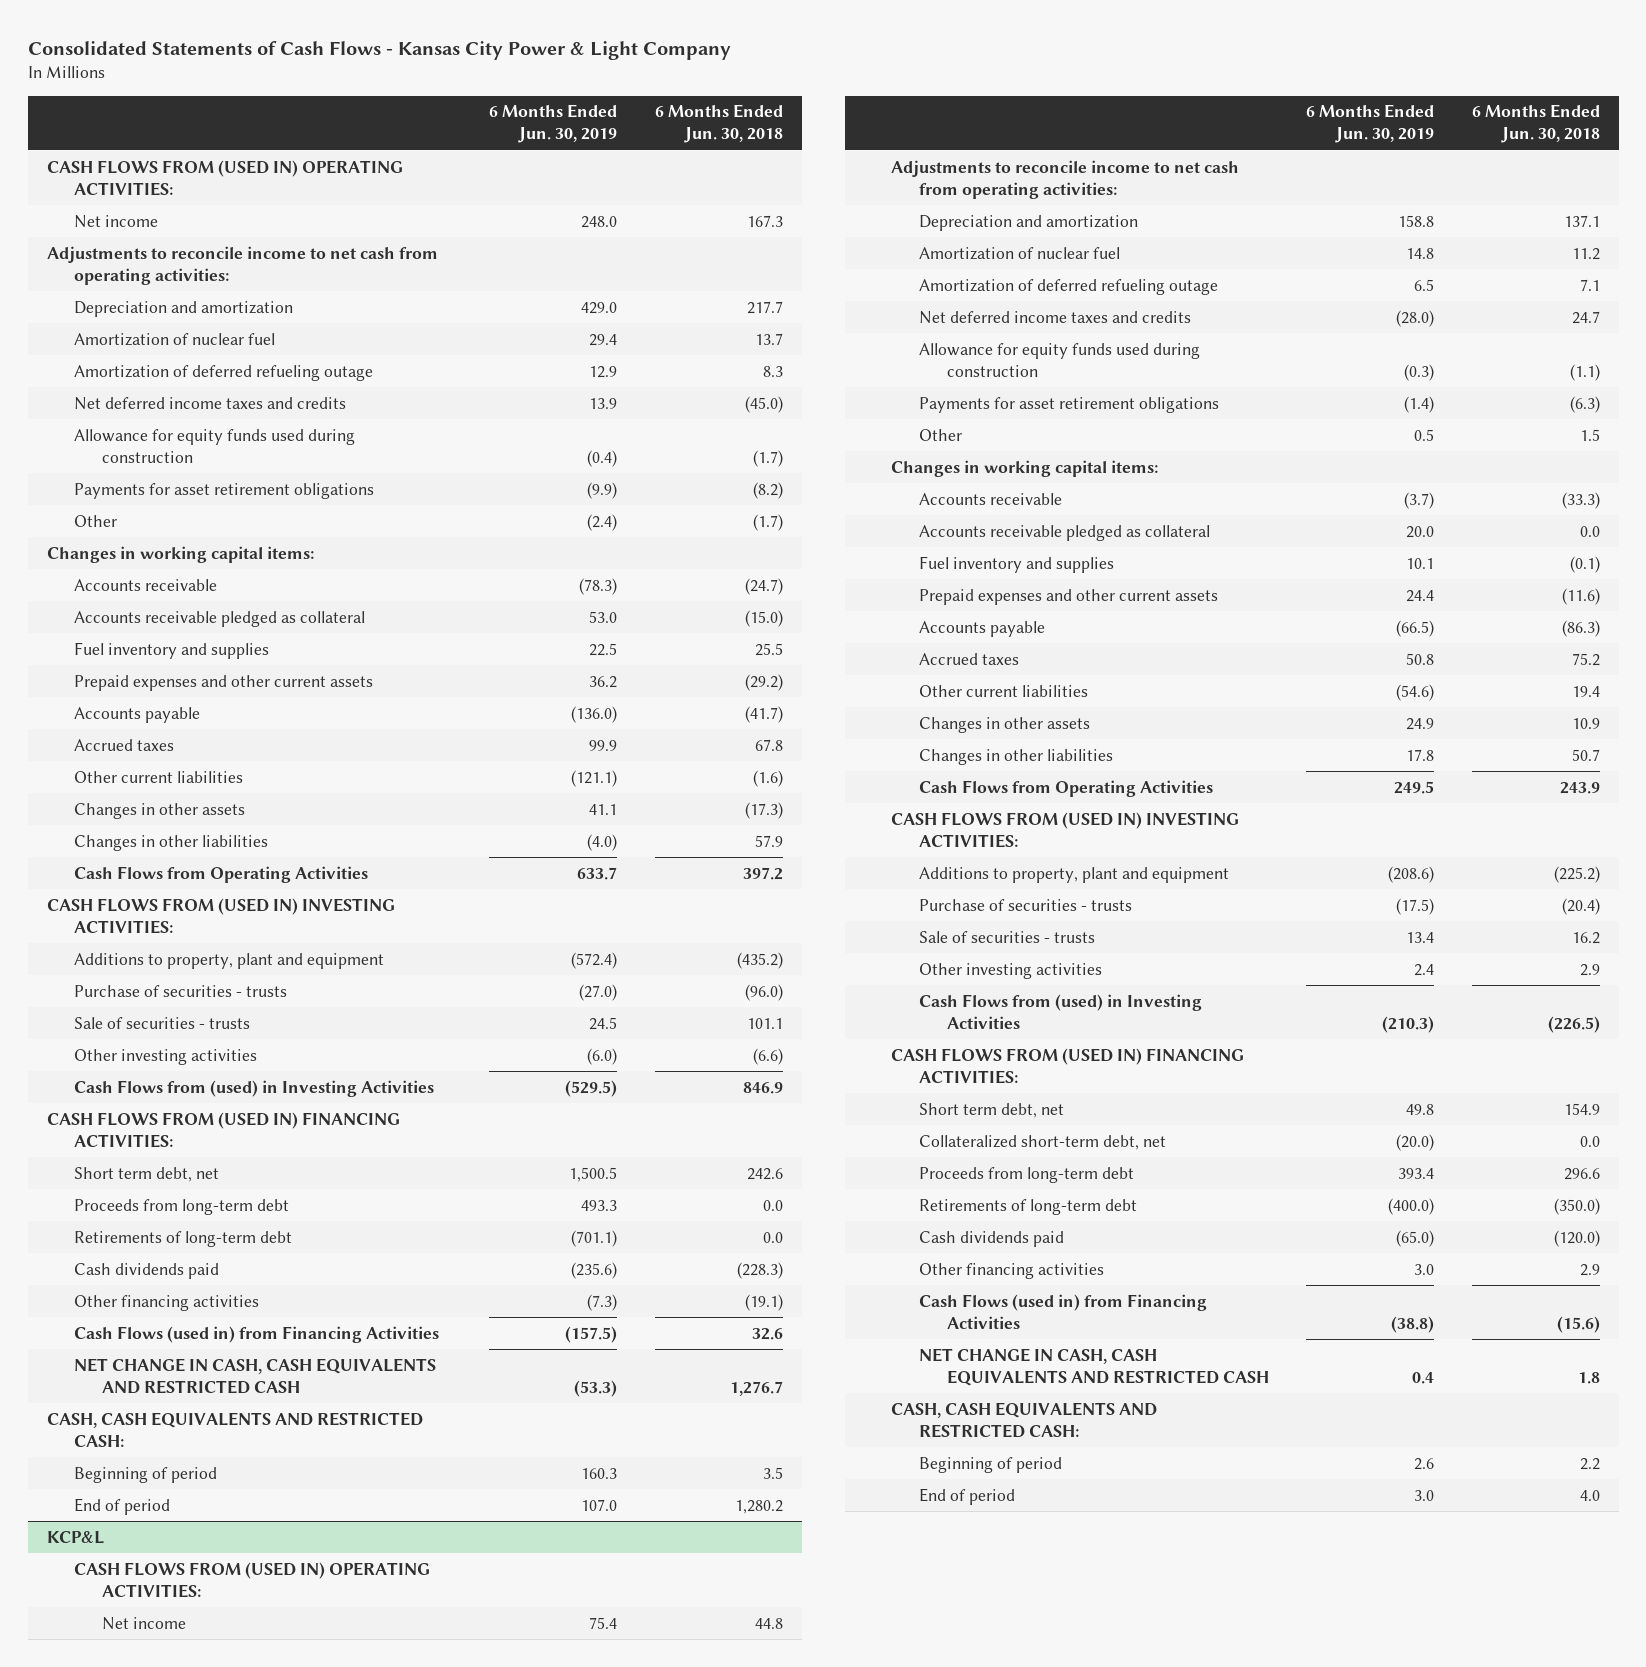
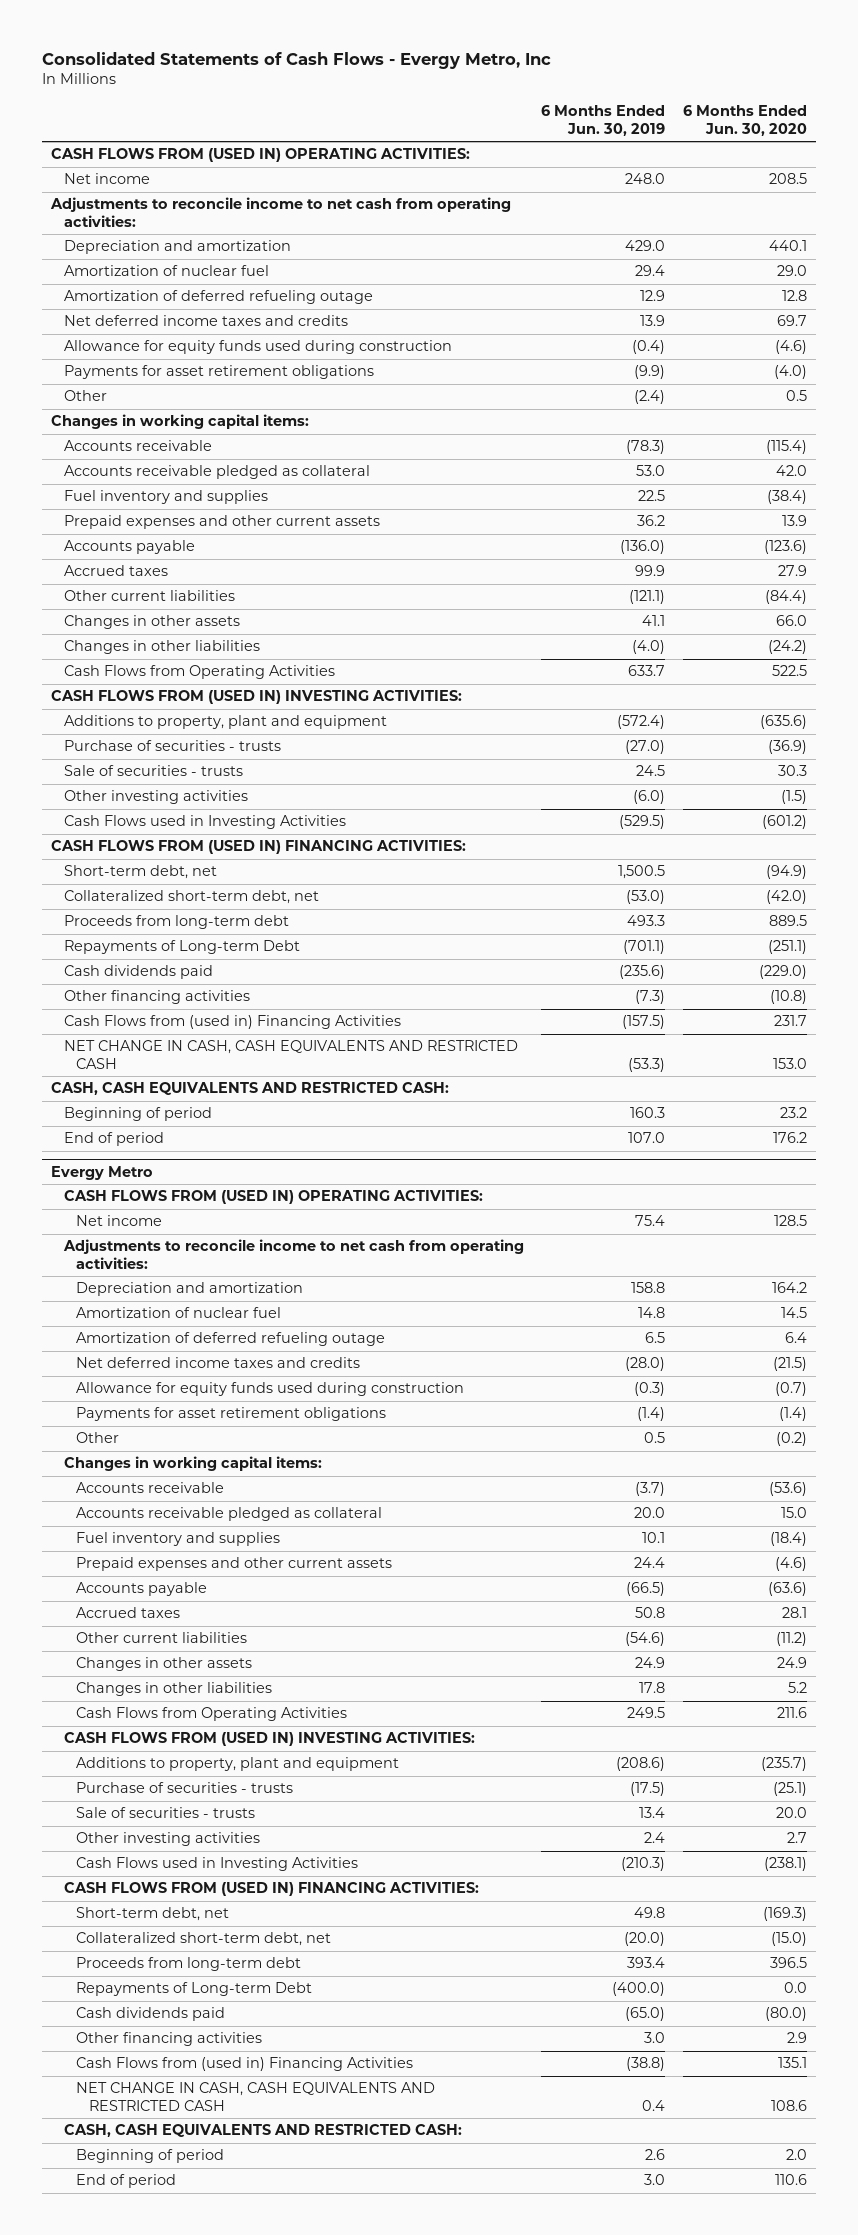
[27,40,731,60] Consolidated Statements of Cash Flows - Kansas City Power & Light Company -> [42,51,552,69] Consolidated Statements of Cash Flows - Evergy Metro, Inc
[654,104,783,144] 6 Months Ended Jun. 30, 2018 -> none
none -> [682,105,807,136] 6 Months Ended Jun. 30, 2020
[74,1079,435,1097] Cash Flows from (used) in Investing Activities -> [63,815,346,830] Cash Flows used in Investing Activities
[74,1166,220,1182] Short term debt, net -> [63,865,217,880] Short-term debt, net
none -> [63,890,319,905] Collateralized short-term debt, net
[74,1230,293,1247] Retirements of long-term debt -> [63,940,300,955] Repayments of Long-term Debt
[74,1325,440,1343] Cash Flows (used in) from Financing Activities -> [63,1015,401,1030] Cash Flows from (used in) Financing Activities
[46,1530,104,1544] KCP&L -> none
none -> [51,1166,154,1181] Evergy Metro
[918,993,1202,1029] Cash Flows from (used) in Investing Activities -> [76,1857,359,1872] Cash Flows used in Investing Activities
[918,1102,1064,1118] Short term debt, net -> [76,1907,230,1922] Short-term debt, net
[918,1198,1137,1215] Retirements of long-term debt -> [76,1982,313,1997] Repayments of Long-term Debt
[918,1293,1207,1329] Cash Flows (used in) from Financing Activities -> [76,2057,414,2072] Cash Flows from (used in) Financing Activities

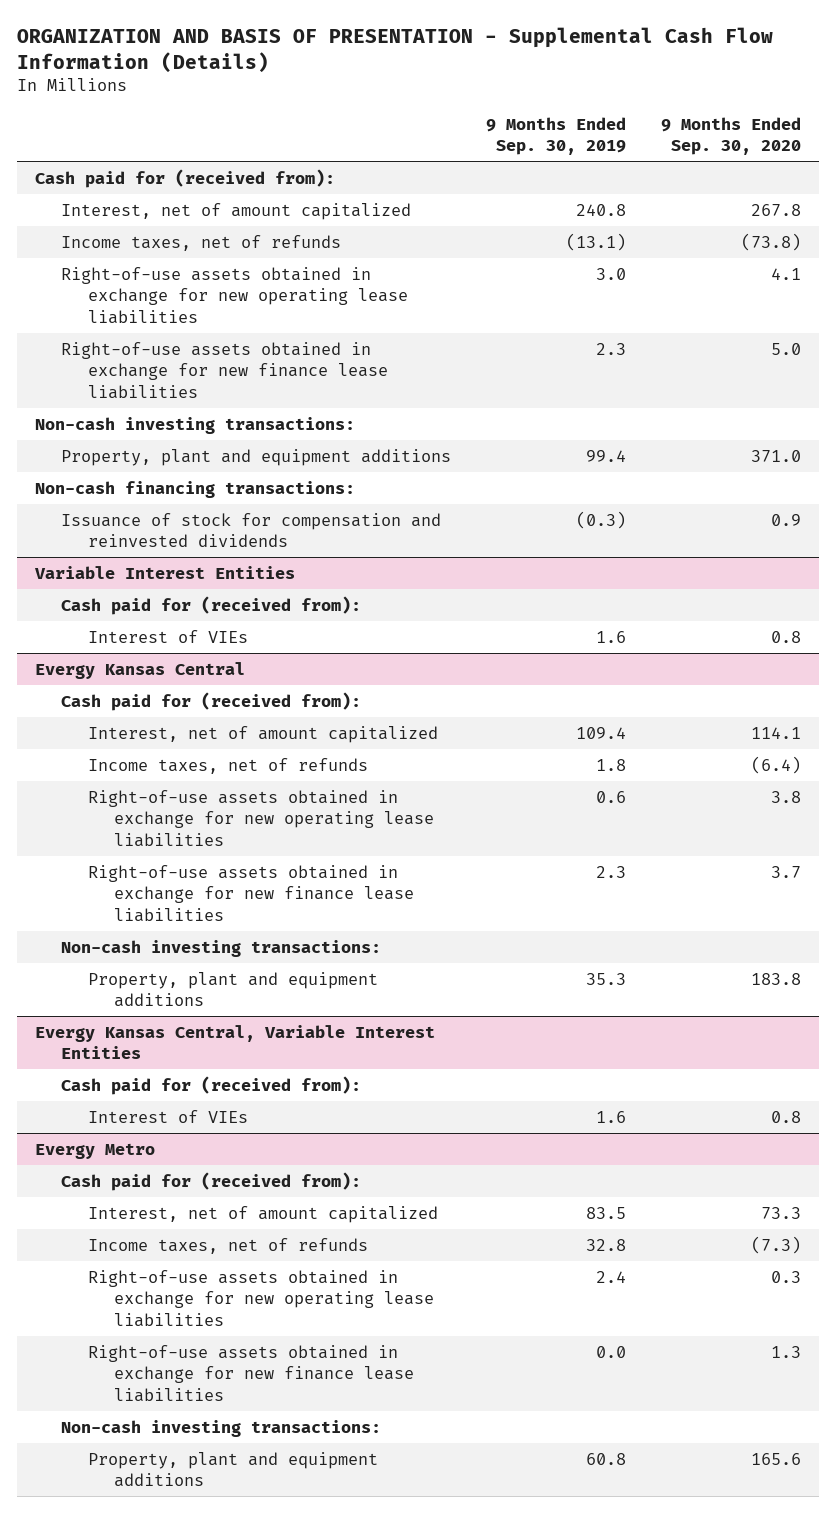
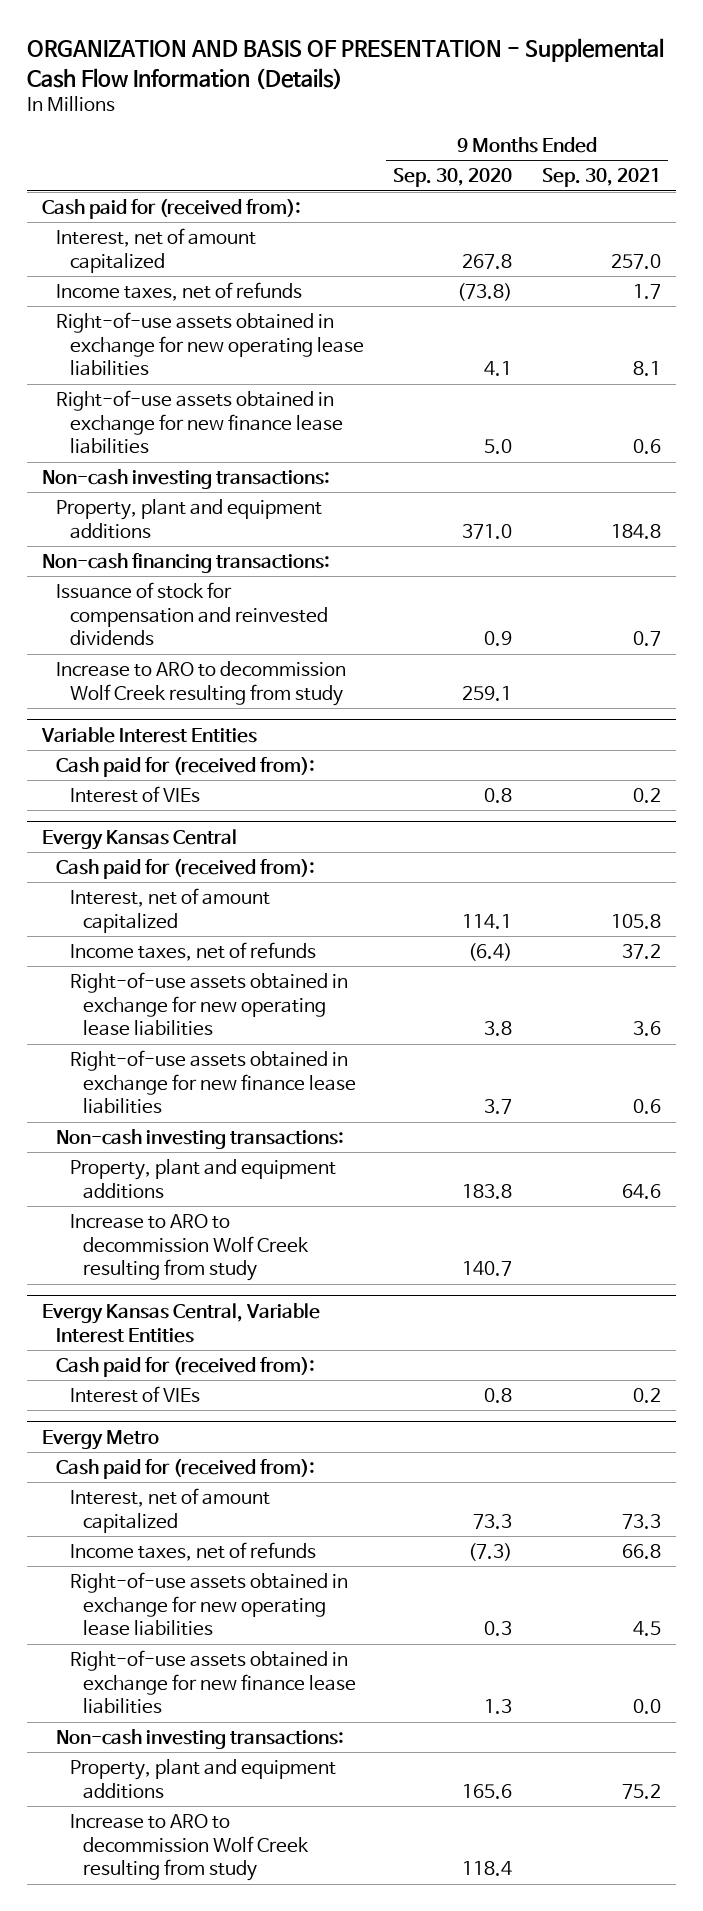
[486,116,627,155] 9 Months Ended Sep. 30, 2019 -> none
none -> [541,168,661,188] Sep. 30, 2021
none -> [55,660,346,706] Increase to ARO to decommission Wolf Creek resulting from study
none -> [69,1213,310,1282] Increase to ARO to decommission Wolf Creek resulting from study
none -> [69,1813,310,1882] Increase to ARO to decommission Wolf Creek resulting from study

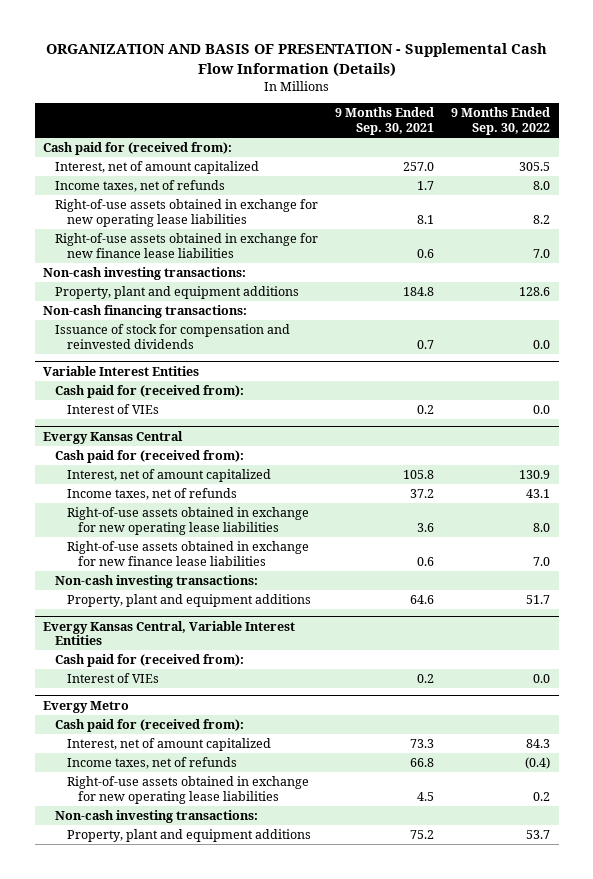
[393,168,513,188] Sep. 30, 2020 -> none
none -> [451,107,551,136] 9 Months Ended Sep. 30, 2022
[55,660,346,706] Increase to ARO to decommission Wolf Creek resulting from study -> none
[69,1213,310,1282] Increase to ARO to decommission Wolf Creek resulting from study -> none
[69,1649,357,1715] Right-of-use assets obtained in exchange for new finance lease liabilities -> none
[69,1813,310,1882] Increase to ARO to decommission Wolf Creek resulting from study -> none

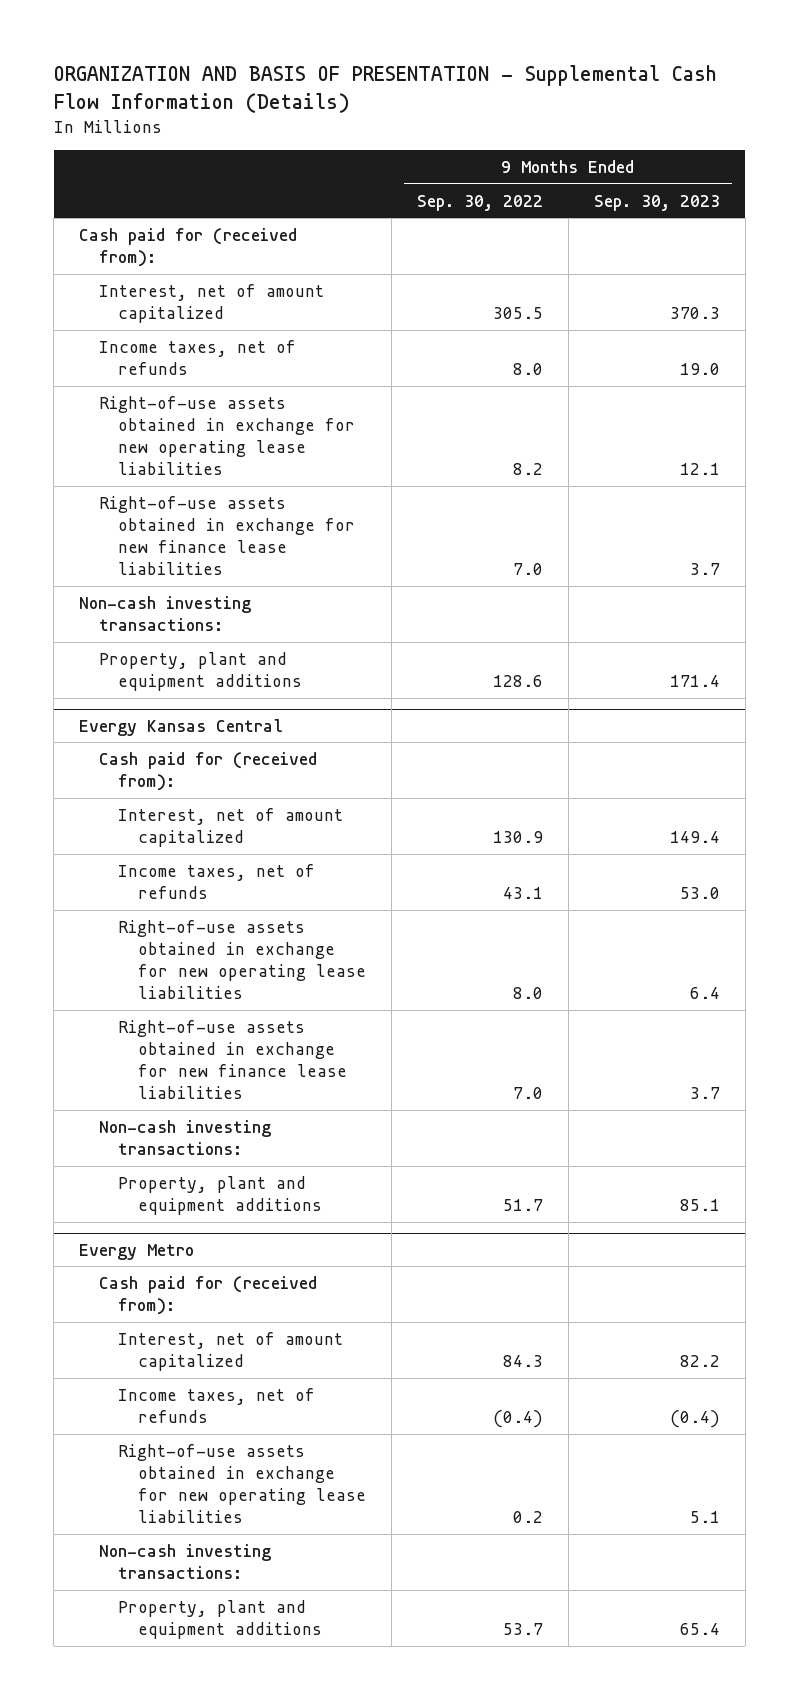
[335,107,435,136] 9 Months Ended Sep. 30, 2021 -> none
none -> [593,194,720,211] Sep. 30, 2023
[43,305,248,319] Non-cash financing transactions: -> none
[55,324,291,349] Issuance of stock for compensation and reinvested dividends -> none
[43,365,200,376] Variable Interest Entities -> none
[55,385,245,399] Cash paid for (received from): -> none
[66,404,159,415] Interest of VIEs -> none
[43,620,296,646] Evergy Kansas Central, Variable Interest Entities -> none
[55,654,245,668] Cash paid for (received from): -> none
[66,673,159,684] Interest of VIEs -> none

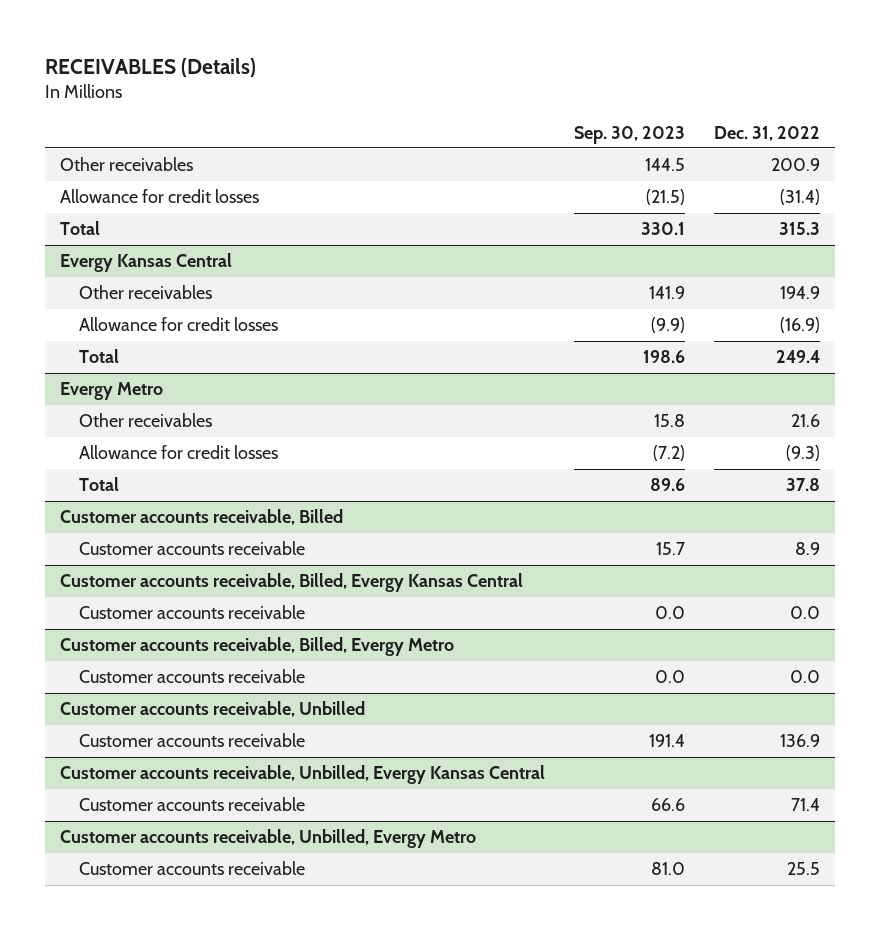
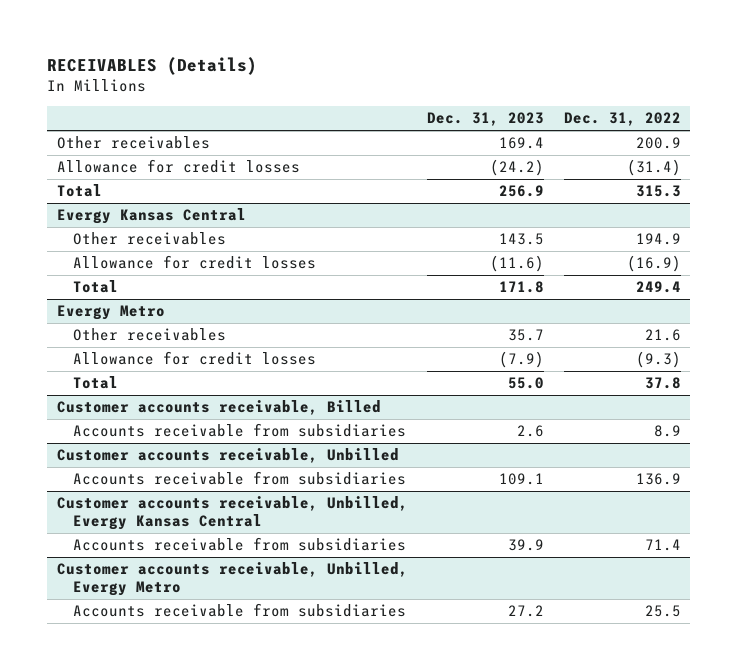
[574,125,686,144] Sep. 30, 2023 -> none
none -> [427,112,545,127] Dec. 31, 2023
[59,573,523,593] Customer accounts receivable, Billed, Evergy Kansas Central -> none
[79,605,306,620] Customer accounts receivable -> none
[59,637,454,657] Customer accounts receivable, Billed, Evergy Metro -> none
[79,669,306,684] Customer accounts receivable -> none
[79,541,306,556] Customer accounts receivable -> [73,423,407,438] Accounts receivable from subsidiaries
[79,733,306,748] Customer accounts receivable -> [73,471,407,486] Accounts receivable from subsidiaries
[79,797,306,812] Customer accounts receivable -> [73,537,407,552] Accounts receivable from subsidiaries
[79,861,306,876] Customer accounts receivable -> [73,603,407,618] Accounts receivable from subsidiaries

